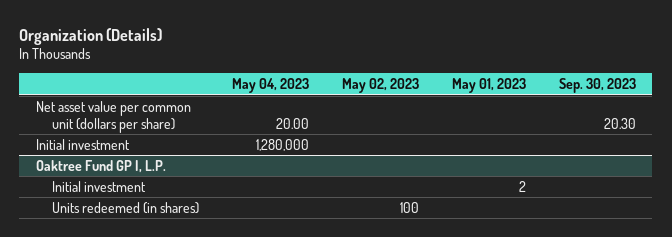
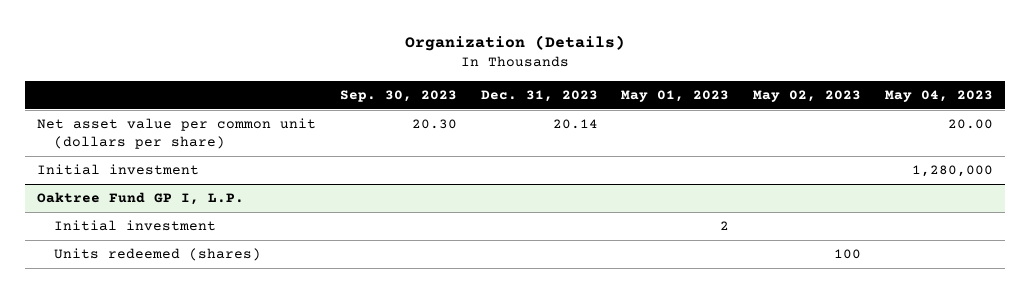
none -> [480,89,598,102] Dec. 31, 2023
[52,201,200,214] Units redeemed (in shares) -> [53,248,261,262] Units redeemed (shares)

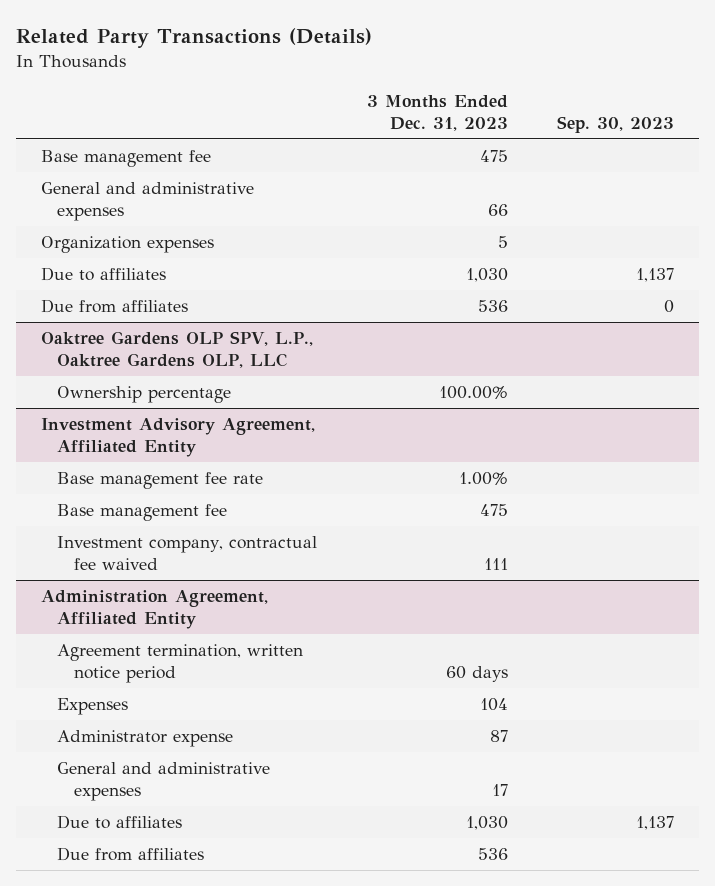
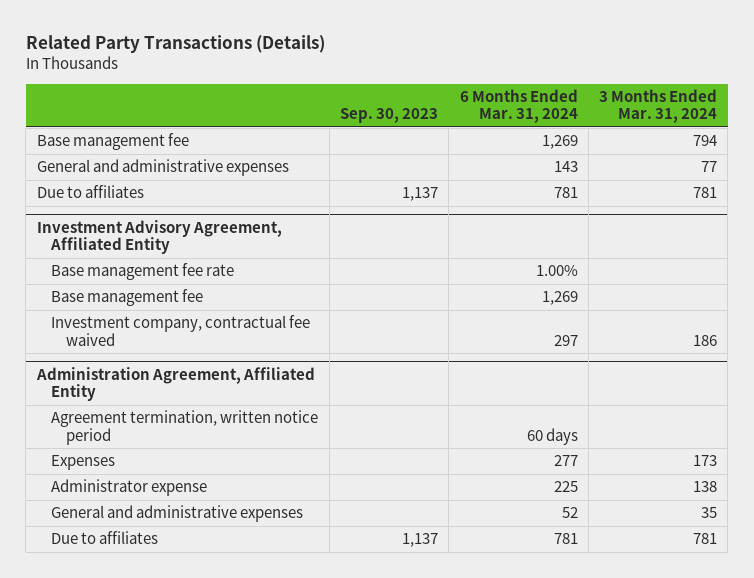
[366,95,508,131] 3 Months Ended Dec. 31, 2023 -> none
none -> [459,88,578,124] 6 Months Ended Mar. 31, 2024
none -> [599,88,718,124] 3 Months Ended Mar. 31, 2024
[40,236,214,254] Organization expenses -> none
[40,299,188,314] Due from affiliates -> none
[40,331,313,368] Oaktree Gardens OLP SPV, L.P., Oaktree Gardens OLP, LLC -> none
[57,386,232,404] Ownership percentage -> none
[57,847,205,862] Due from affiliates -> none

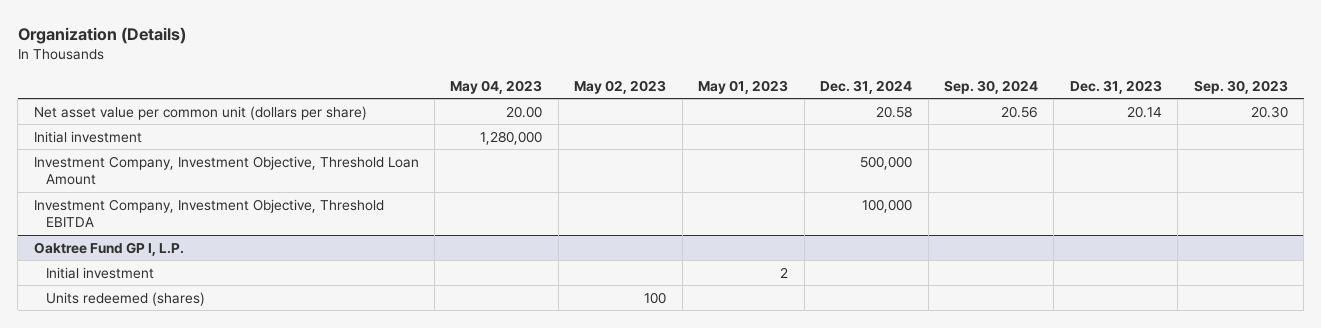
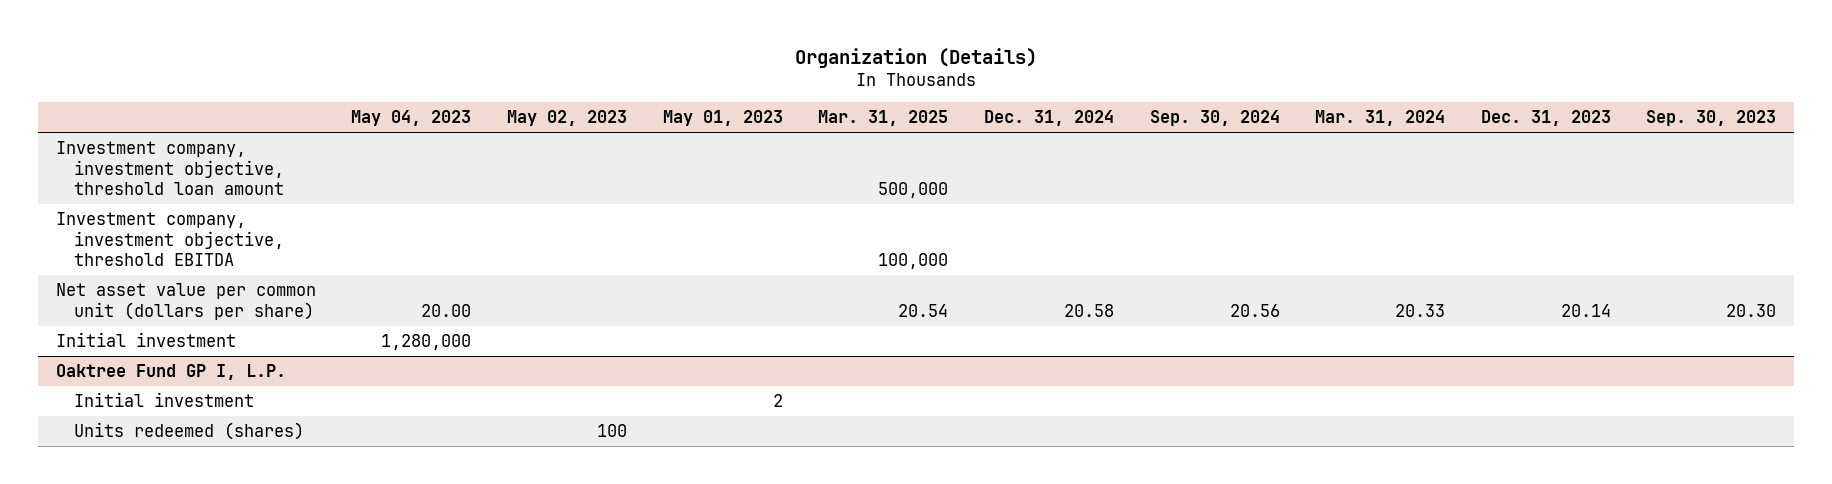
none -> [818,110,949,127] Mar. 31, 2025
none -> [1315,110,1446,127] Mar. 31, 2024
none -> [55,140,284,196] Investment company, investment objective, threshold loan amount
none -> [55,211,284,267] Investment company, investment objective, threshold EBITDA
[33,155,419,186] Investment Company, Investment Objective, Threshold Loan Amount -> none
[33,198,384,228] Investment Company, Investment Objective, Threshold EBITDA -> none

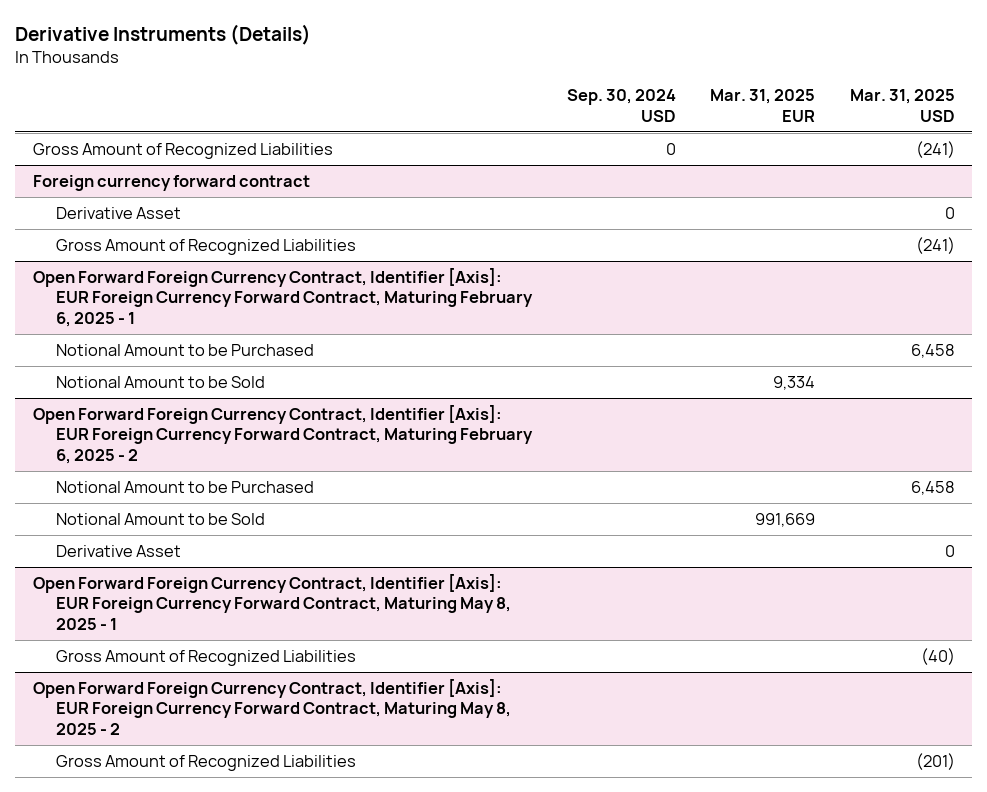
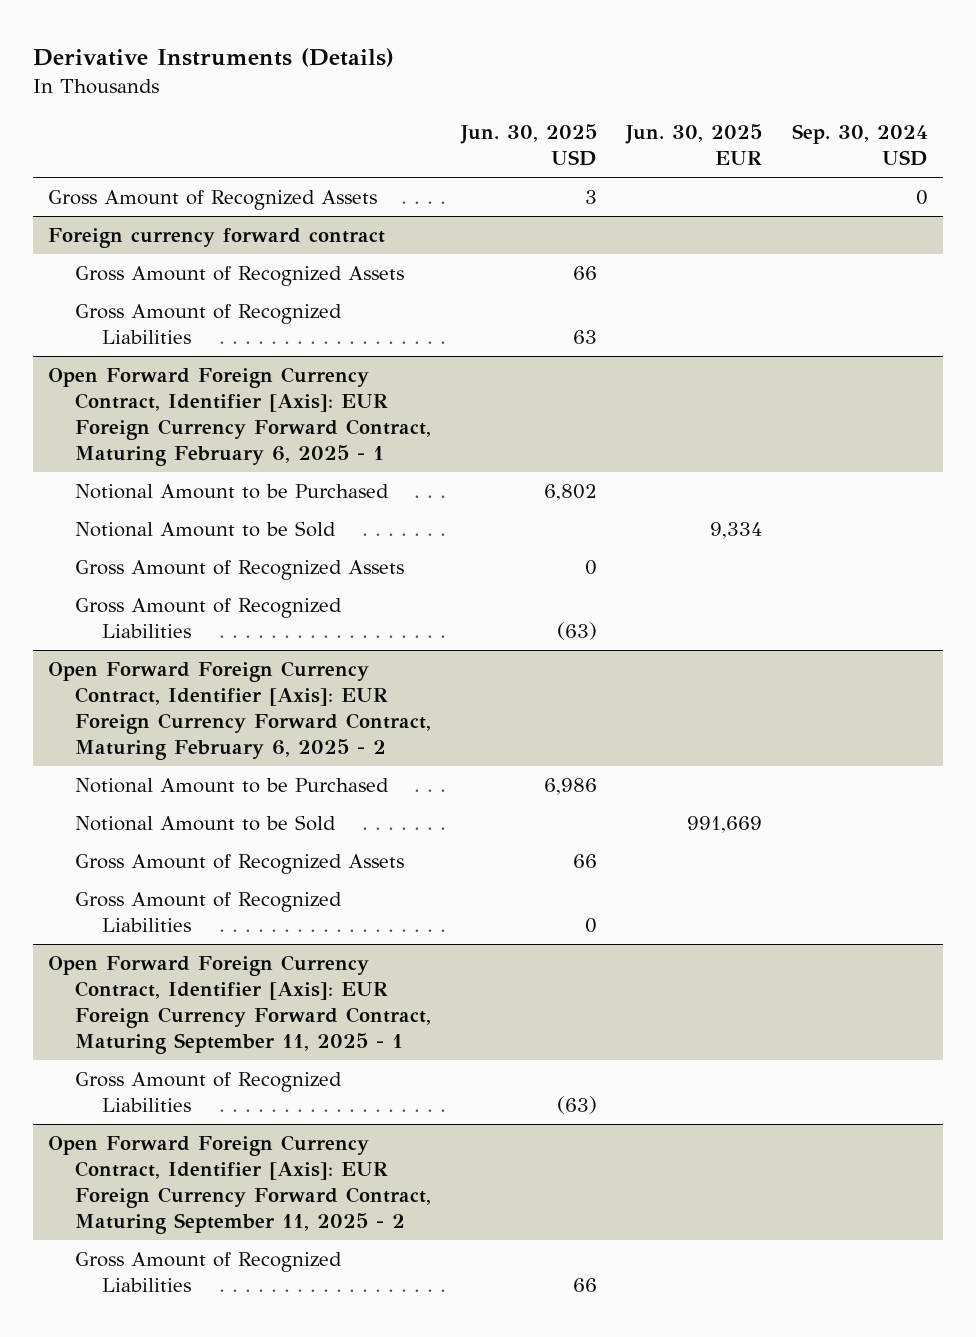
[710,89,816,122] Mar. 31, 2025 EUR -> none
[849,89,955,122] Mar. 31, 2025 USD -> none
none -> [459,124,597,167] Jun. 30, 2025 USD
none -> [625,124,763,166] Jun. 30, 2025 EUR
[32,142,333,159] Gross Amount of Recognized Liabilities -> [48,190,378,211] Gross Amount of Recognized Assets
[56,206,182,219] Derivative Asset -> [74,266,404,287] Gross Amount of Recognized Assets
none -> [74,560,404,581] Gross Amount of Recognized Assets
none -> [74,598,342,639] Gross Amount of Recognized Liabilities
[32,573,512,630] Open Forward Foreign Currency Contract, Identifier [Axis]: EUR Foreign Currency Forward Contract, Maturing May 8, 2025 - 1 -> none
[56,649,357,666] Gross Amount of Recognized Liabilities -> none
[32,678,512,735] Open Forward Foreign Currency Contract, Identifier [Axis]: EUR Foreign Currency Forward Contract, Maturing May 8, 2025 - 2 -> none
[56,754,357,771] Gross Amount of Recognized Liabilities -> none
[56,544,182,557] Derivative Asset -> [74,854,404,875] Gross Amount of Recognized Assets
none -> [74,892,342,933] Gross Amount of Recognized Liabilities
none -> [48,955,431,1055] Open Forward Foreign Currency Contract, Identifier [Axis]: EUR Foreign Currency Forward Contract, Maturing September 11, 2025 - 1
none -> [74,1072,342,1113] Gross Amount of Recognized Liabilities
none -> [48,1135,431,1235] Open Forward Foreign Currency Contract, Identifier [Axis]: EUR Foreign Currency Forward Contract, Maturing September 11, 2025 - 2
none -> [74,1252,342,1293] Gross Amount of Recognized Liabilities

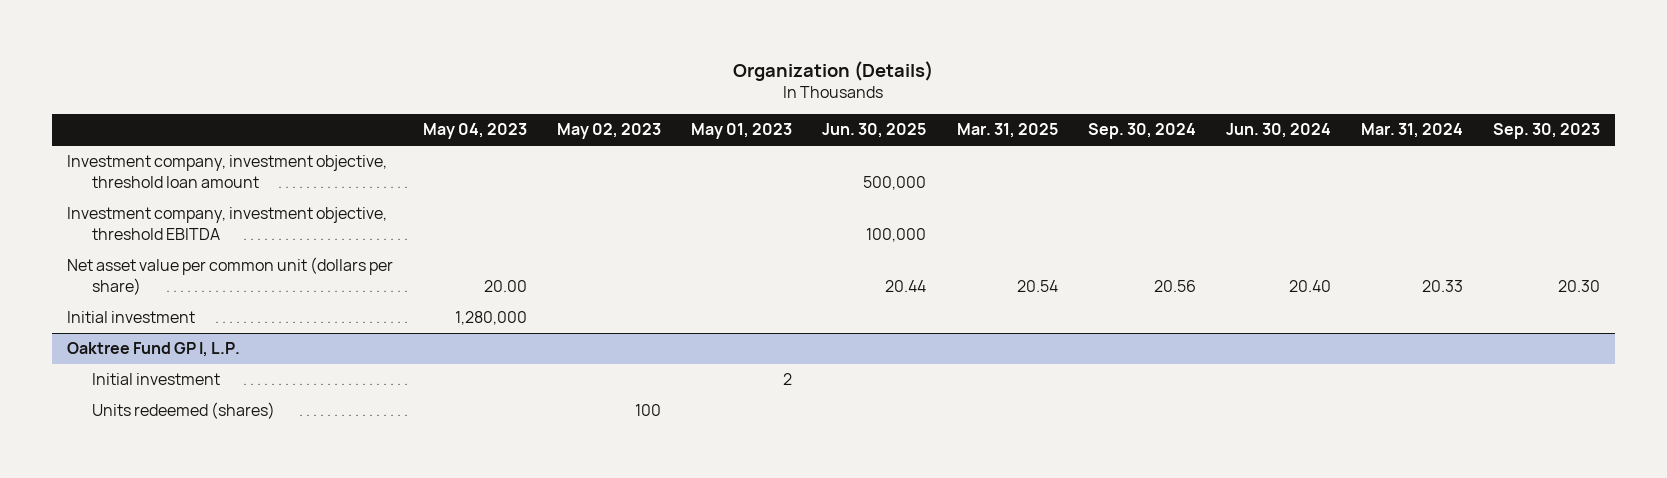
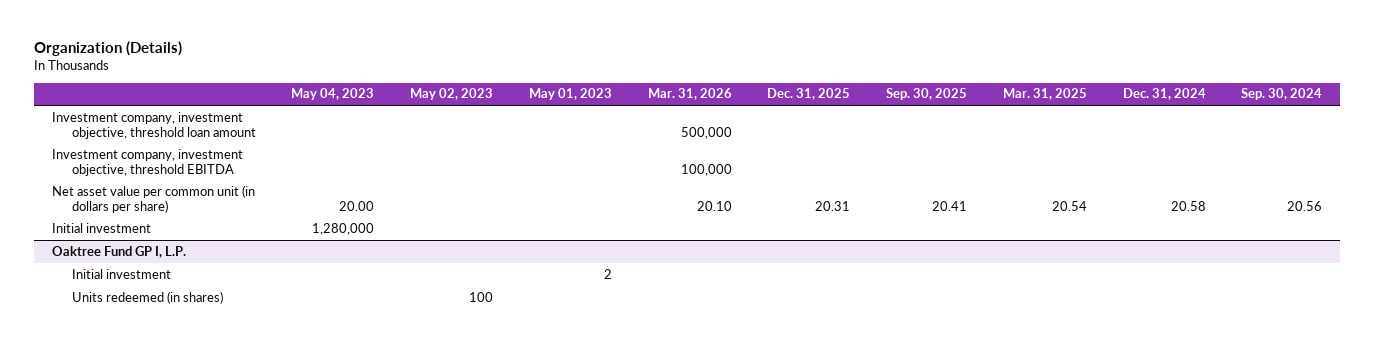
[822,123,927,139] Jun. 30, 2025 -> none
[1225,123,1331,139] Jun. 30, 2024 -> none
[1360,123,1463,139] Mar. 31, 2024 -> none
[1492,123,1600,140] Sep. 30, 2023 -> none
none -> [647,88,732,101] Mar. 31, 2026
none -> [767,88,851,101] Dec. 31, 2025
none -> [886,88,968,101] Sep. 30, 2025
none -> [1122,88,1206,101] Dec. 31, 2024
[67,257,394,295] Net asset value per common unit (dollars per share) -> [51,184,255,213] Net asset value per common unit (in dollars per share)
[92,402,276,420] Units redeemed (shares) -> [71,290,223,304] Units redeemed (in shares)

